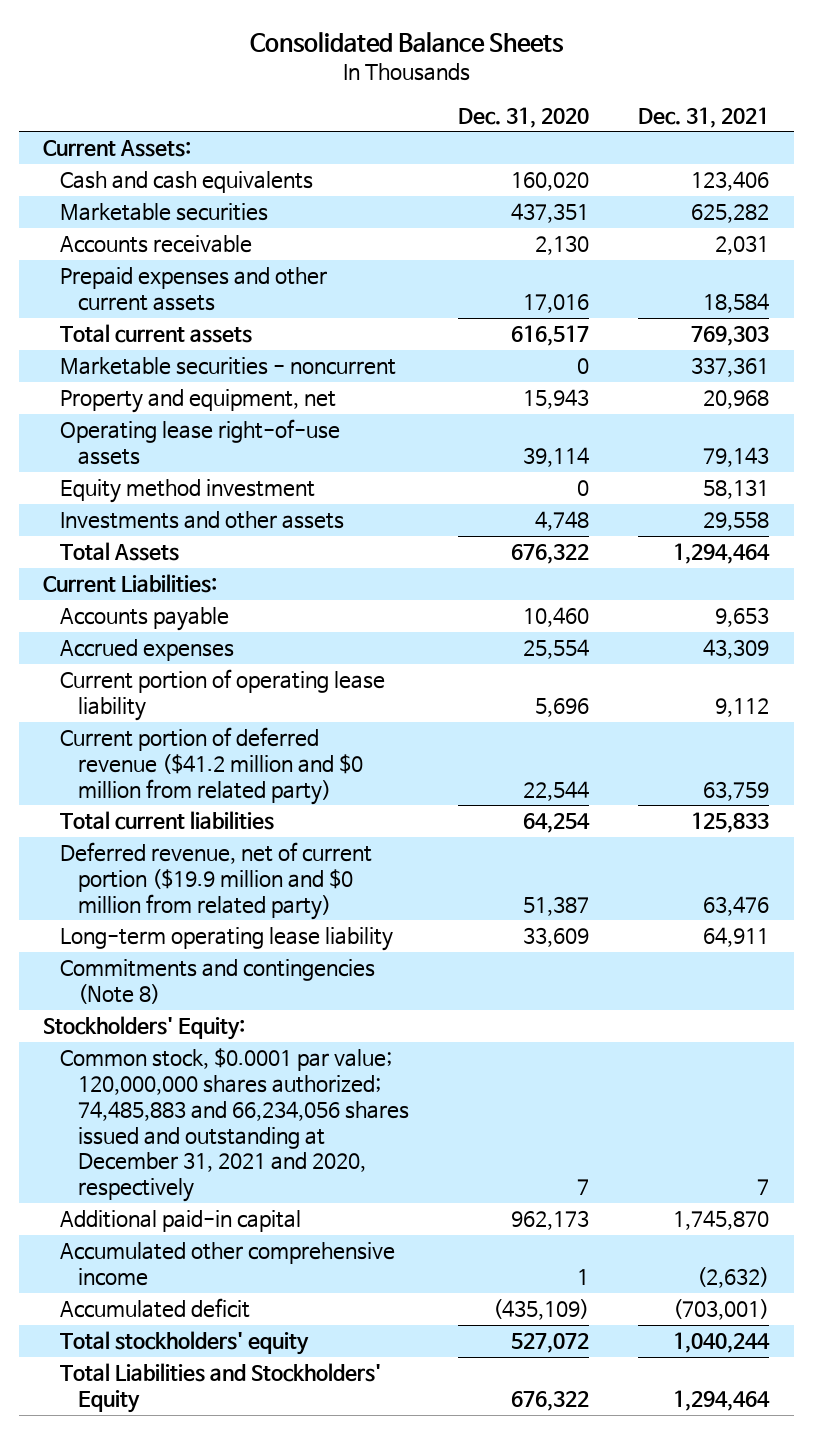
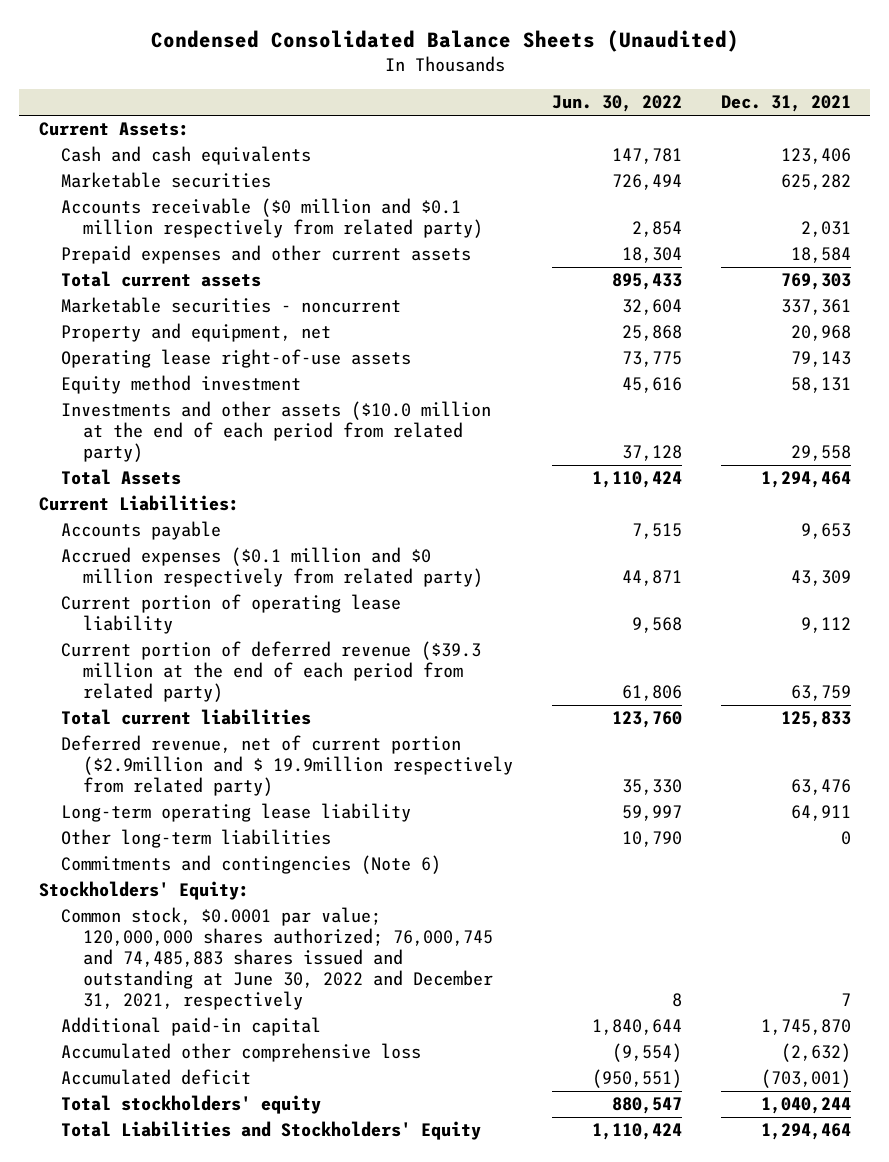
[250,31,565,53] Consolidated Balance Sheets -> [150,29,739,52] Condensed Consolidated Balance Sheets (Unaudited)
[457,106,589,128] Dec. 31, 2020 -> none
none -> [551,95,682,113] Jun. 30, 2022
[60,235,253,254] Accounts receivable -> [60,198,483,239] Accounts receivable ($0 million and $0.1 million respectively from related party)
[60,511,345,530] Investments and other assets -> [60,401,491,463] Investments and other assets ($10.0 million at the end of each period from related party)
[60,639,235,662] Accrued expenses -> [60,547,483,588] Accrued expenses ($0.1 million and $0 million respectively from related party)
[60,727,363,805] Current portion of deferred revenue ($41.2 million and $0 million from related party) -> [60,641,481,703] Current portion of deferred revenue ($39.3 million at the end of each period from related party)
[60,842,373,920] Deferred revenue, net of current portion ($19.9 million and $0 million from related party) -> [60,735,513,797] Deferred revenue, net of current portion ($2.9million and $ 19.9million respectively from related party)
none -> [60,829,331,849] Other long-term liabilities
[60,959,376,1005] Commitments and contingencies (Note 8) -> [60,855,441,875] Commitments and contingencies (Note 6)
[60,1048,409,1203] Common stock, $0.0001 par value; 120,000,000 shares authorized; 74,485,883 and 66,234,056 shares issued and outstanding at December 31, 2021 and 2020, respectively -> [60,907,493,1010] Common stock, $0.0001 par value; 120,000,000 shares authorized; 76,000,745 and 74,485,883 shares issued and outstanding at June 30, 2022 and December 31, 2021, respectively
[60,1242,396,1287] Accumulated other comprehensive income -> [60,1043,421,1063] Accumulated other comprehensive loss

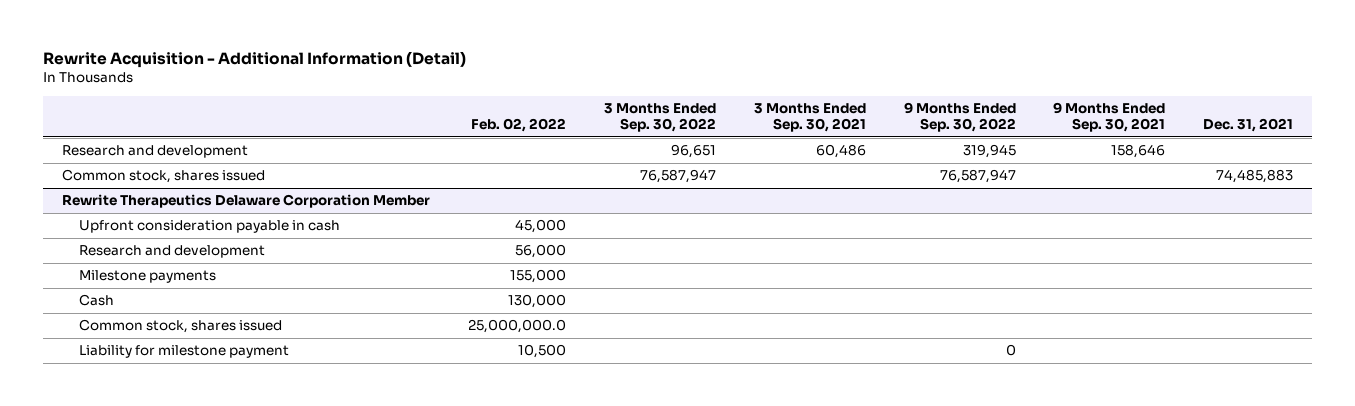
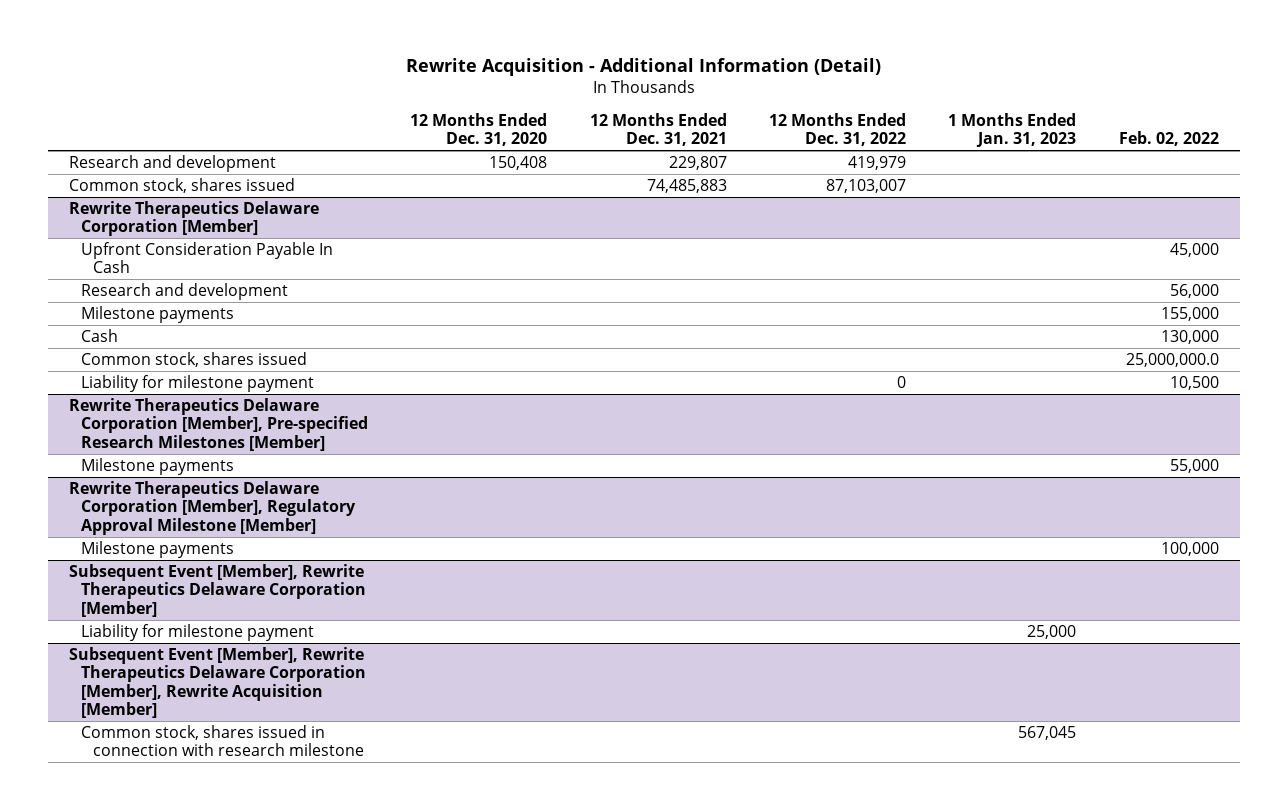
[603,103,716,133] 3 Months Ended Sep. 30, 2022 -> none
[753,103,866,133] 3 Months Ended Sep. 30, 2021 -> none
[903,102,1016,133] 9 Months Ended Sep. 30, 2022 -> none
[1053,102,1166,133] 9 Months Ended Sep. 30, 2021 -> none
[1203,118,1294,133] Dec. 31, 2021 -> none
none -> [410,113,548,147] 12 Months Ended Dec. 31, 2020
none -> [589,113,727,147] 12 Months Ended Dec. 31, 2021
none -> [769,113,907,147] 12 Months Ended Dec. 31, 2022
none -> [948,113,1077,148] 1 Months Ended Jan. 31, 2023
[62,194,431,209] Rewrite Therapeutics Delaware Corporation Member -> [69,201,320,237] Rewrite Therapeutics Delaware Corporation [Member]
[79,220,341,234] Upfront consideration payable in cash -> [80,242,333,274] Upfront Consideration Payable In Cash
none -> [69,398,368,451] Rewrite Therapeutics Delaware Corporation [Member], Pre-specified Research Milestones [Member]
none -> [80,458,234,476] Milestone payments
none -> [69,481,356,535] Rewrite Therapeutics Delaware Corporation [Member], Regulatory Approval Milestone [Member]
none -> [80,541,234,559] Milestone payments
none -> [69,564,366,617] Subsequent Event [Member], Rewrite Therapeutics Delaware Corporation [Member]
none -> [80,624,314,642] Liability for milestone payment
none -> [69,647,366,718] Subsequent Event [Member], Rewrite Therapeutics Delaware Corporation [Member], Rewrite Acquisition [Member]
none -> [80,725,364,757] Common stock, shares issued in connection with research milestone

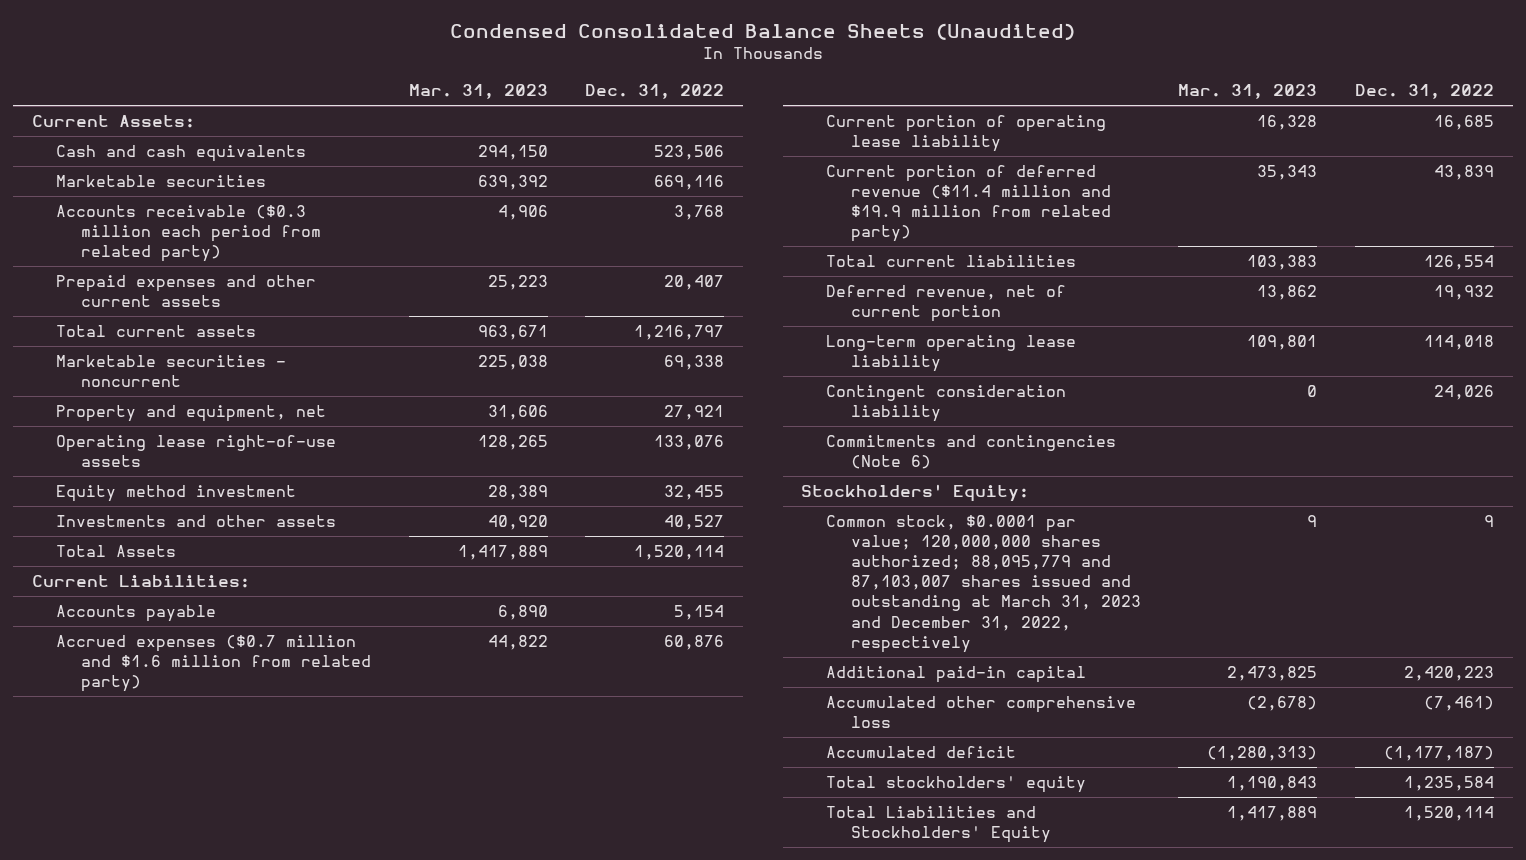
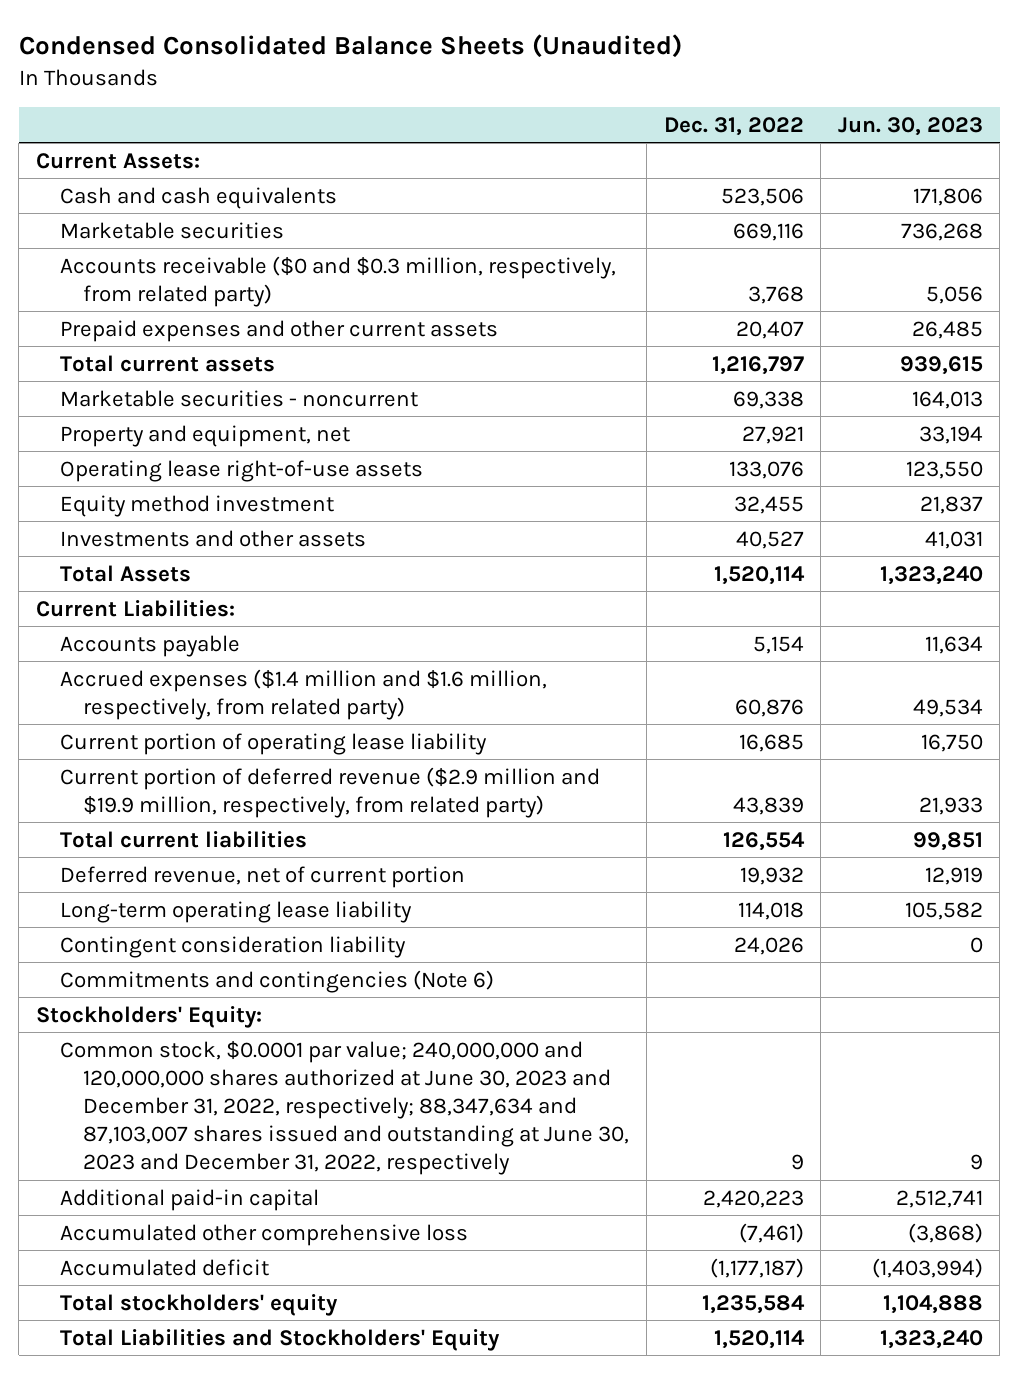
[408,84,548,100] Mar. 31, 2023 -> none
none -> [837,116,983,136] Jun. 30, 2023
[56,204,322,263] Accounts receivable ($0.3 million each period from related party) -> [59,255,616,307] Accounts receivable ($0 and $0.3 million, respectively, from related party)
[56,634,372,693] Accrued expenses ($0.7 million and $1.6 million from related party) -> [59,668,547,720] Accrued expenses ($1.4 million and $1.6 million, respectively, from related party)
[826,164,1111,243] Current portion of deferred revenue ($11.4 million and $19.9 million from related party) -> [59,766,600,818] Current portion of deferred revenue ($2.9 million and $19.9 million, respectively, from related party)
[826,514,1141,653] Common stock, $0.0001 par value; 120,000,000 shares authorized; 88,095,779 and 87,103,007 shares issued and outstanding at March 31, 2023 and December 31, 2022, respectively -> [59,1040,630,1176] Common stock, $0.0001 par value; 240,000,000 and 120,000,000 shares authorized at June 30, 2023 and December 31, 2022, respectively; 88,347,634 and 87,103,007 shares issued and outstanding at June 30, 2023 and December 31, 2022, respectively

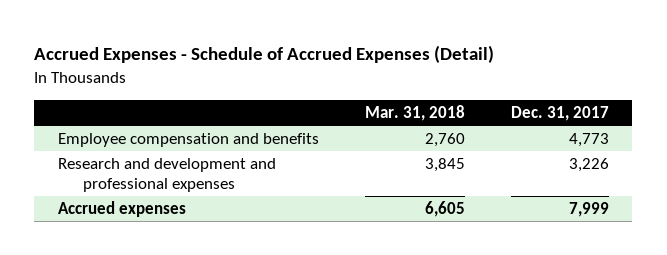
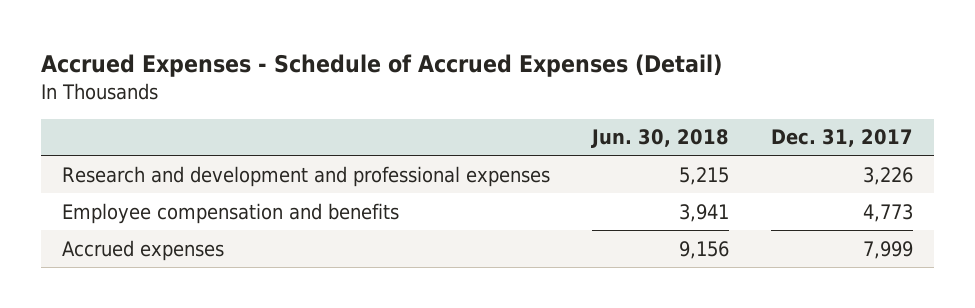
[364,104,465,121] Mar. 31, 2018 -> none
none -> [590,129,729,149] Jun. 30, 2018
[57,133,319,148] Employee compensation and benefits -> [61,202,399,224] Employee compensation and benefits

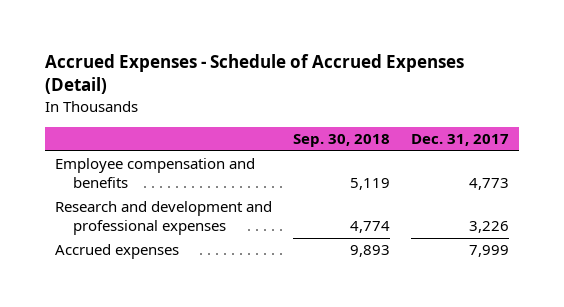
[590,129,729,149] Jun. 30, 2018 -> none
none -> [293,134,391,148] Sep. 30, 2018
[61,165,550,187] Research and development and professional expenses -> [55,201,273,236] Research and development and professional expenses

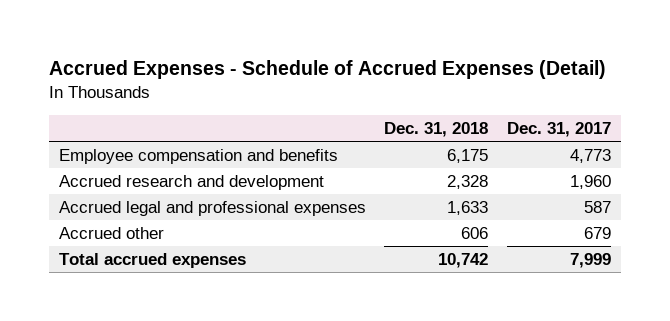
[293,134,391,148] Sep. 30, 2018 -> none
none -> [384,122,489,138] Dec. 31, 2018
none -> [58,174,324,190] Accrued research and development
[55,201,273,236] Research and development and professional expenses -> [58,200,366,216] Accrued legal and professional expenses
[468,221,509,234] 3,226 -> [584,200,612,213] 587
none -> [58,226,164,239] Accrued other
[55,244,180,260] Accrued expenses -> [58,252,246,268] Total accrued expenses

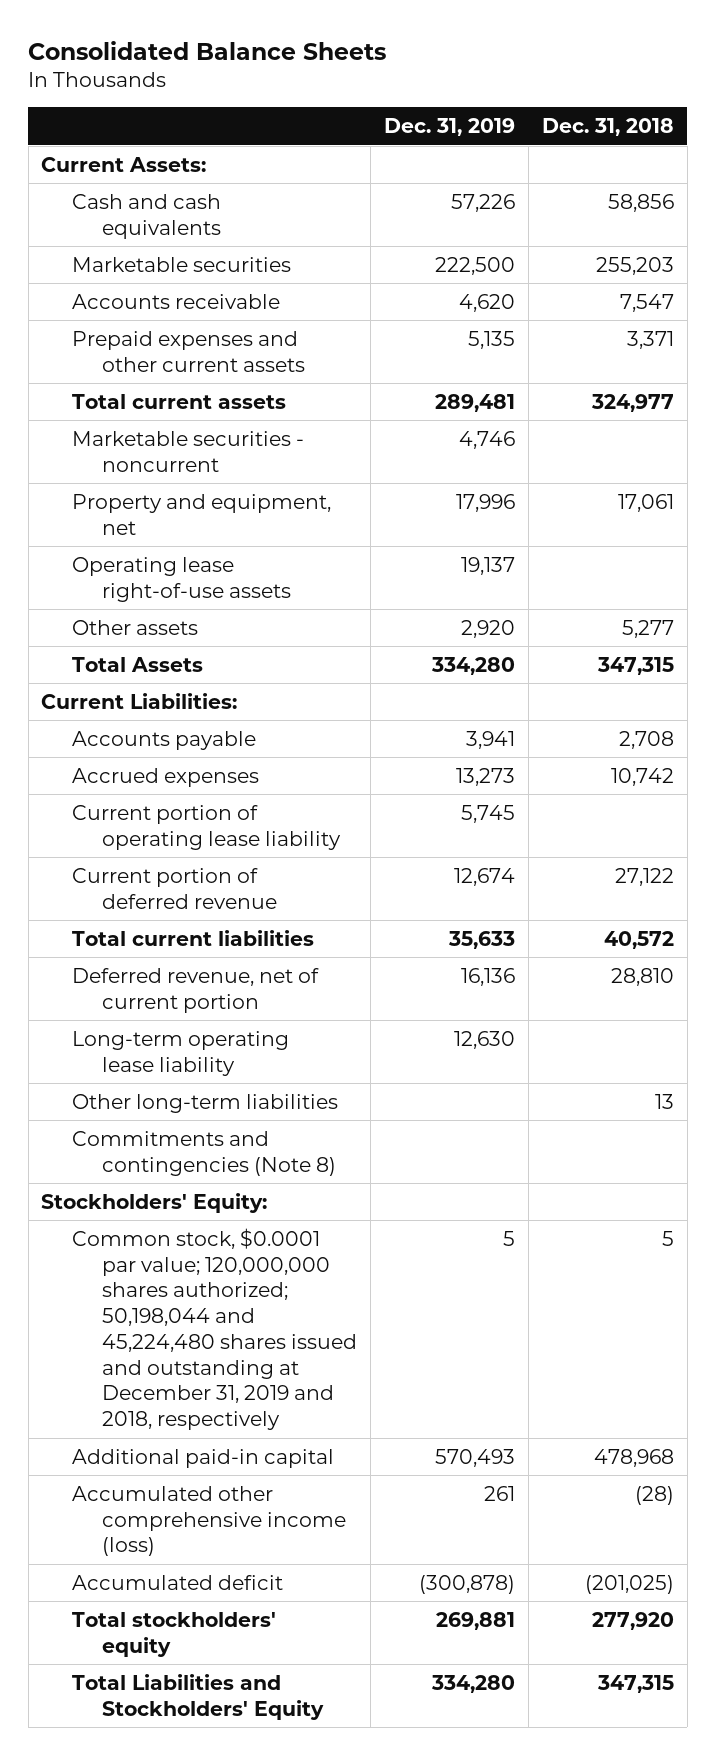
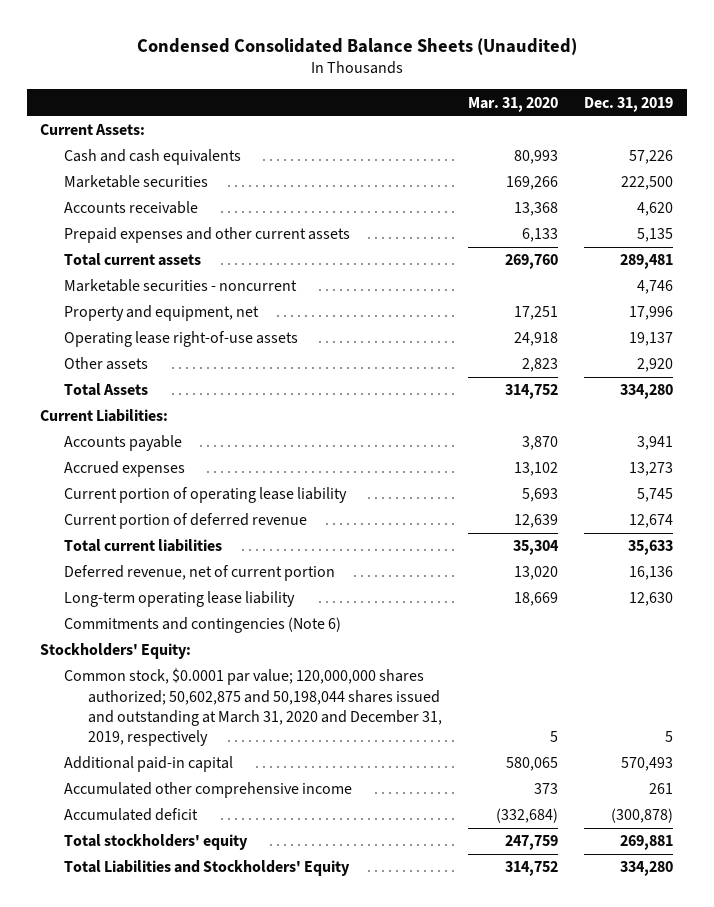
[28,40,387,60] Consolidated Balance Sheets -> [136,37,577,55] Condensed Consolidated Balance Sheets (Unaudited)
[541,118,674,137] Dec. 31, 2018 -> none
none -> [467,96,558,112] Mar. 31, 2020
[71,1093,338,1113] Other long-term liabilities -> none
[71,1130,337,1176] Commitments and contingencies (Note 8) -> [64,617,342,634] Commitments and contingencies (Note 6)
[71,1227,358,1431] Common stock, $0.0001 par value; 120,000,000 shares authorized; 50,198,044 and 45,224,480 shares issued and outstanding at December 31, 2019 and 2018, respectively -> [64,668,442,746] Common stock, $0.0001 par value; 120,000,000 shares authorized; 50,602,875 and 50,198,044 shares issued and outstanding at March 31, 2020 and December 31, 2019, respectively
[71,1485,347,1557] Accumulated other comprehensive income (loss) -> [64,782,353,799] Accumulated other comprehensive income

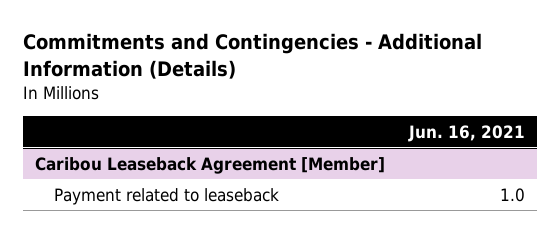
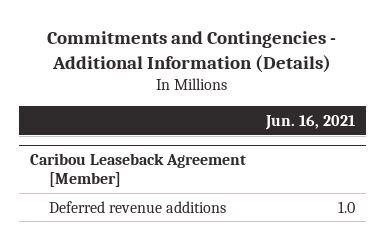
[53,187,279,205] Payment related to leaseback -> [49,200,227,213] Deferred revenue additions

